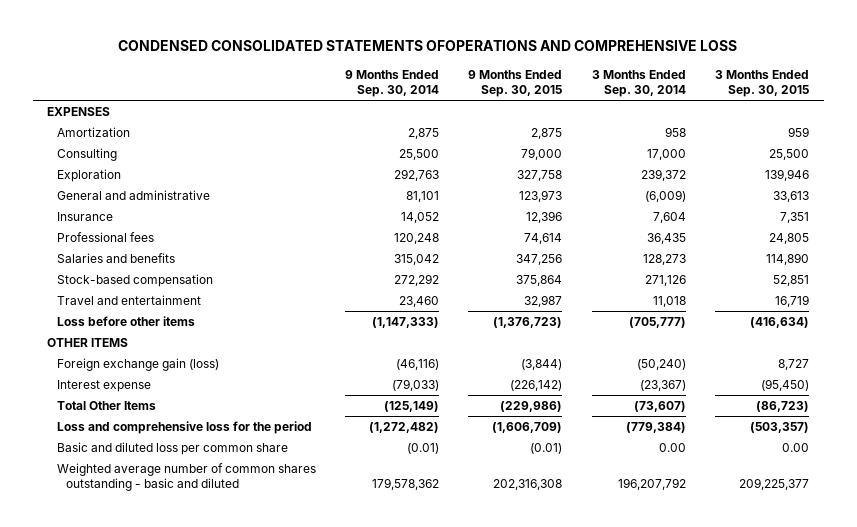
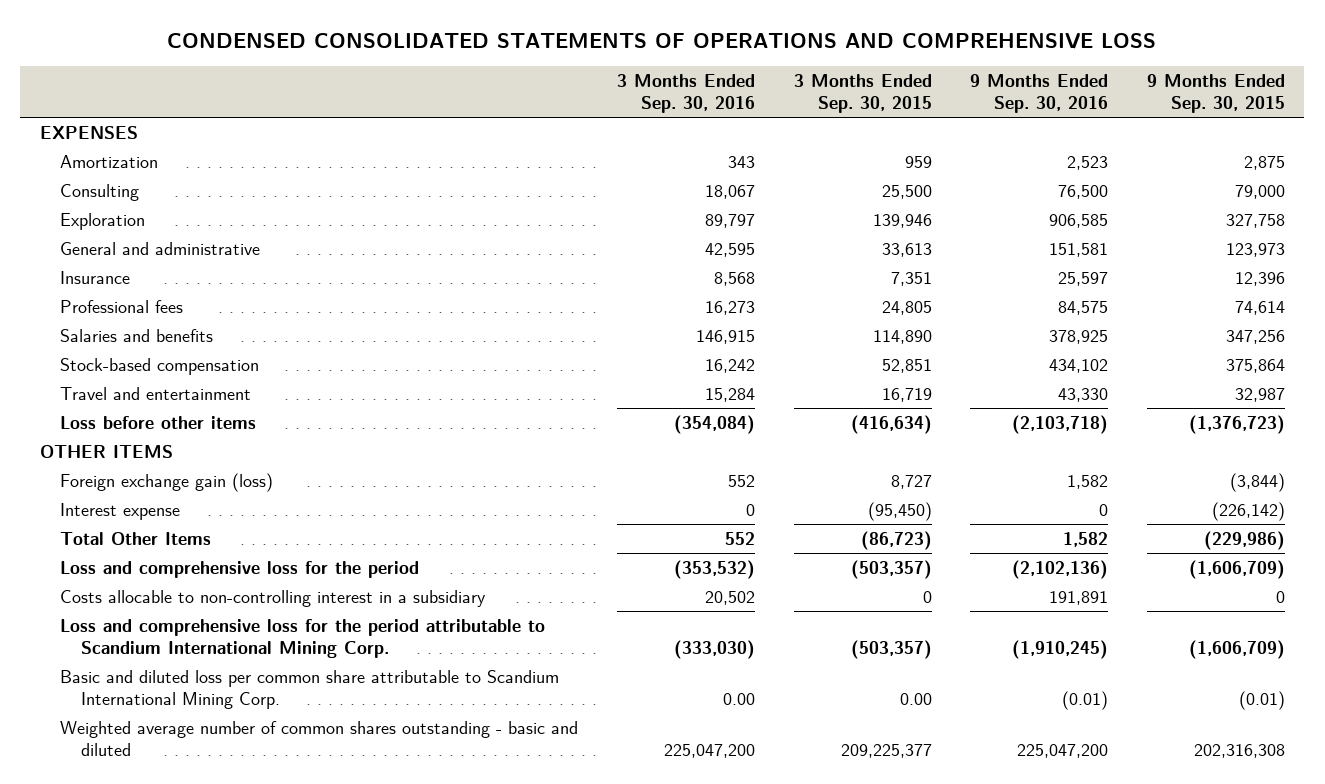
[118,40,738,52] CONDENSED CONSOLIDATED STATEMENTS OFOPERATIONS AND COMPREHENSIVE LOSS -> [167,33,1157,50] CONDENSED CONSOLIDATED STATEMENTS OF OPERATIONS AND COMPREHENSIVE LOSS
[344,69,439,97] 9 Months Ended Sep. 30, 2014 -> none
[591,69,686,97] 3 Months Ended Sep. 30, 2014 -> none
none -> [616,74,755,113] 3 Months Ended Sep. 30, 2016
none -> [970,74,1109,113] 9 Months Ended Sep. 30, 2016
none -> [60,590,487,608] Costs allocable to non-controlling interest in a subsidiary
none -> [60,619,546,658] Loss and comprehensive loss for the period attributable to Scandium International Mining Corp.
[56,442,288,456] Basic and diluted loss per common share -> [60,670,560,709] Basic and diluted loss per common share attributable to Scandium International Mining Corp.

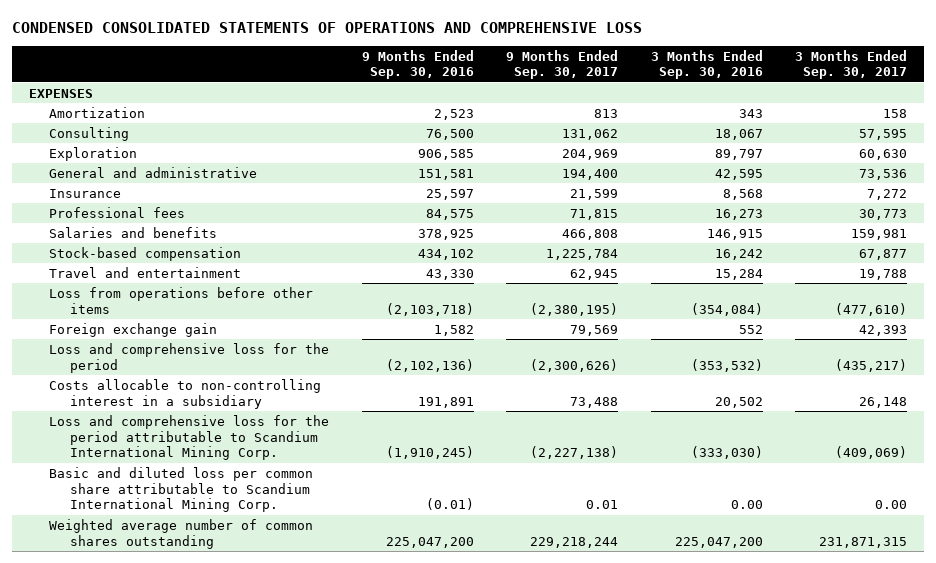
[793,74,932,113] 3 Months Ended Sep. 30, 2015 -> none
[1147,74,1286,113] 9 Months Ended Sep. 30, 2015 -> none
none -> [506,49,619,80] 9 Months Ended Sep. 30, 2017
none -> [795,49,908,80] 3 Months Ended Sep. 30, 2017
[39,445,173,459] OTHER ITEMS -> none
[60,503,181,521] Interest expense -> none
[60,532,212,546] Total Other Items -> none
[60,416,257,430] Loss before other items -> [49,286,314,314] Loss from operations before other items
[60,473,274,493] Foreign exchange gain (loss) -> [49,322,218,337] Foreign exchange gain
[60,721,579,756] Weighted average number of common shares outstanding - basic and diluted -> [49,518,314,549] Weighted average number of common shares outstanding

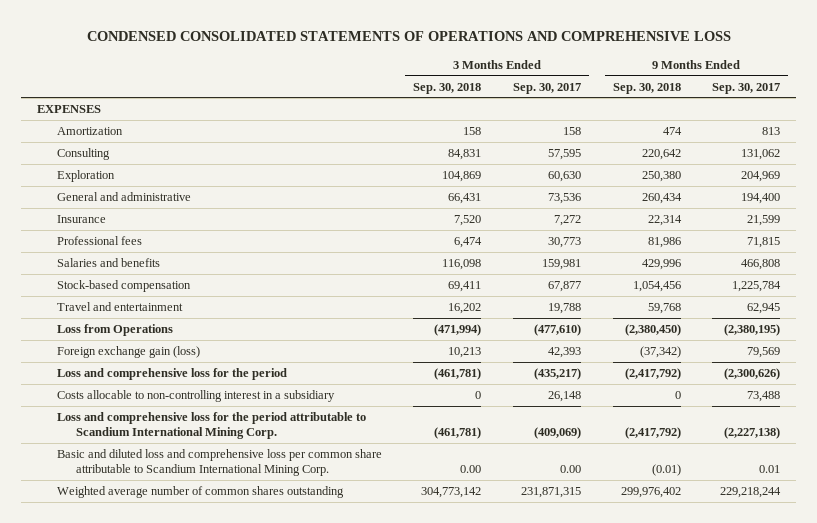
[361,49,474,80] 9 Months Ended Sep. 30, 2016 -> none
[650,49,763,80] 3 Months Ended Sep. 30, 2016 -> none
none -> [413,82,482,94] Sep. 30, 2018
none -> [612,82,681,94] Sep. 30, 2018
[49,286,314,314] Loss from operations before other items -> [56,324,173,337] Loss from Operations
[49,322,218,337] Foreign exchange gain -> [56,346,200,359] Foreign exchange gain (loss)
[49,466,314,513] Basic and diluted loss per common share attributable to Scandium International Mining Corp. -> [56,449,382,477] Basic and diluted loss and comprehensive loss per common share attributable to Scandium International Mining Corp.

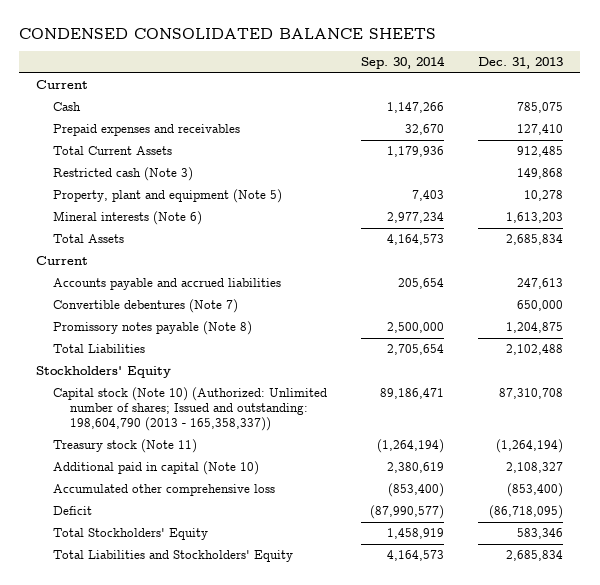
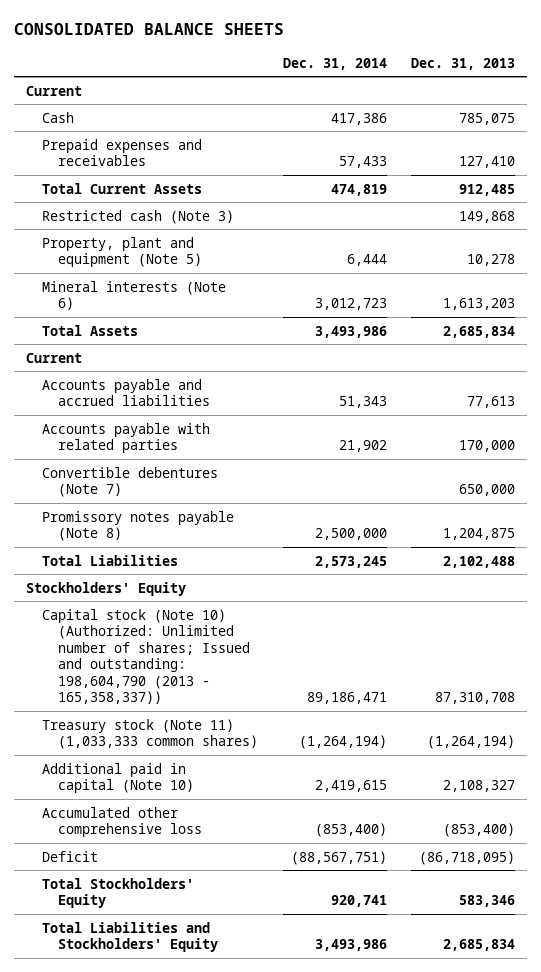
[19,27,437,39] CONDENSED CONSOLIDATED BALANCE SHEETS -> [13,23,284,36] CONSOLIDATED BALANCE SHEETS
[361,56,446,70] Sep. 30, 2014 -> none
none -> [282,57,387,70] Dec. 31, 2014
[517,278,564,290] 247,613 -> [467,396,516,409] 77,613
none -> [42,422,211,454] Accounts payable with related parties
[52,439,197,454] Treasury stock (Note 11) -> [42,718,259,750] Treasury stock (Note 11) (1,033,333 common shares)

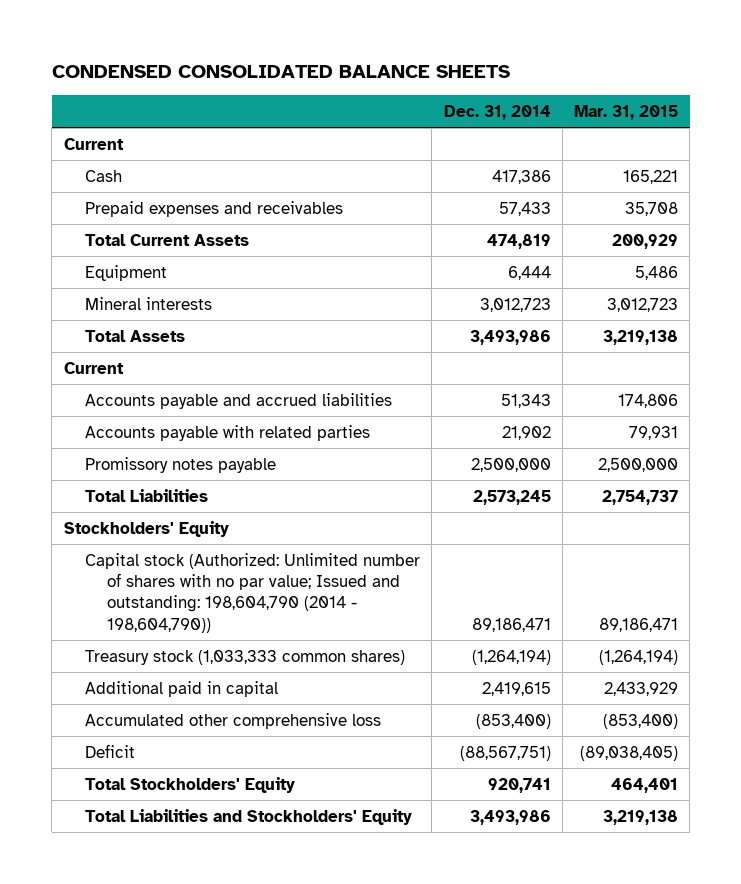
[13,23,284,36] CONSOLIDATED BALANCE SHEETS -> [51,65,510,79] CONDENSED CONSOLIDATED BALANCE SHEETS
[411,57,516,70] Dec. 31, 2013 -> none
none -> [573,104,678,120] Mar. 31, 2015
[42,209,235,224] Restricted cash (Note 3) -> none
[42,236,203,268] Property, plant and equipment (Note 5) -> [85,264,168,281] Equipment
[42,280,227,311] Mineral interests (Note 6) -> [85,296,213,310] Mineral interests
[42,466,219,498] Convertible debentures (Note 7) -> none
[42,510,235,542] Promissory notes payable (Note 8) -> [85,456,277,473] Promissory notes payable
[42,608,251,705] Capital stock (Note 10) (Authorized: Unlimited number of shares; Issued and outstanding: 198,604,790 (2013 - 165,358,337)) -> [85,552,421,633] Capital stock (Authorized: Unlimited number of shares with no par value; Issued and outstanding: 198,604,790 (2014 - 198,604,790))
[42,718,259,750] Treasury stock (Note 11) (1,033,333 common shares) -> [85,649,406,665] Treasury stock (1,033,333 common shares)
[42,762,195,794] Additional paid in capital (Note 10) -> [85,680,279,697] Additional paid in capital

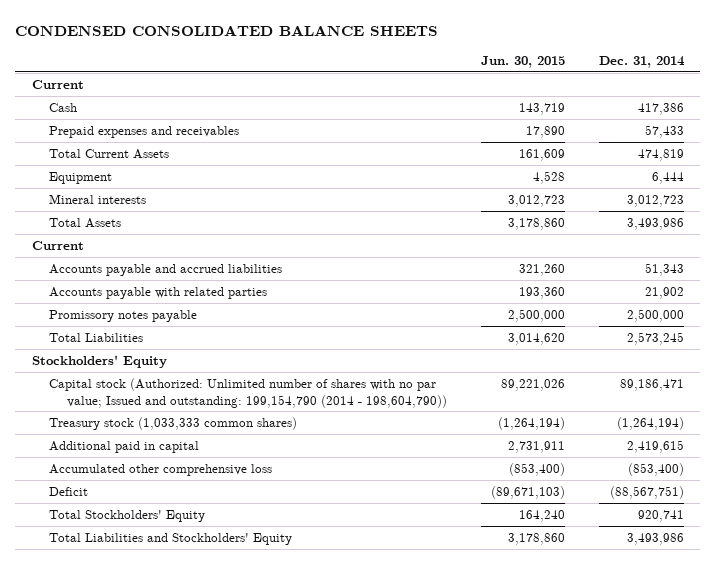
[573,104,678,120] Mar. 31, 2015 -> none
none -> [480,56,565,69] Jun. 30, 2015
[85,552,421,633] Capital stock (Authorized: Unlimited number of shares with no par value; Issued and outstanding: 198,604,790 (2014 - 198,604,790)) -> [49,377,447,408] Capital stock (Authorized: Unlimited number of shares with no par value; Issued and outstanding: 199,154,790 (2014 - 198,604,790))

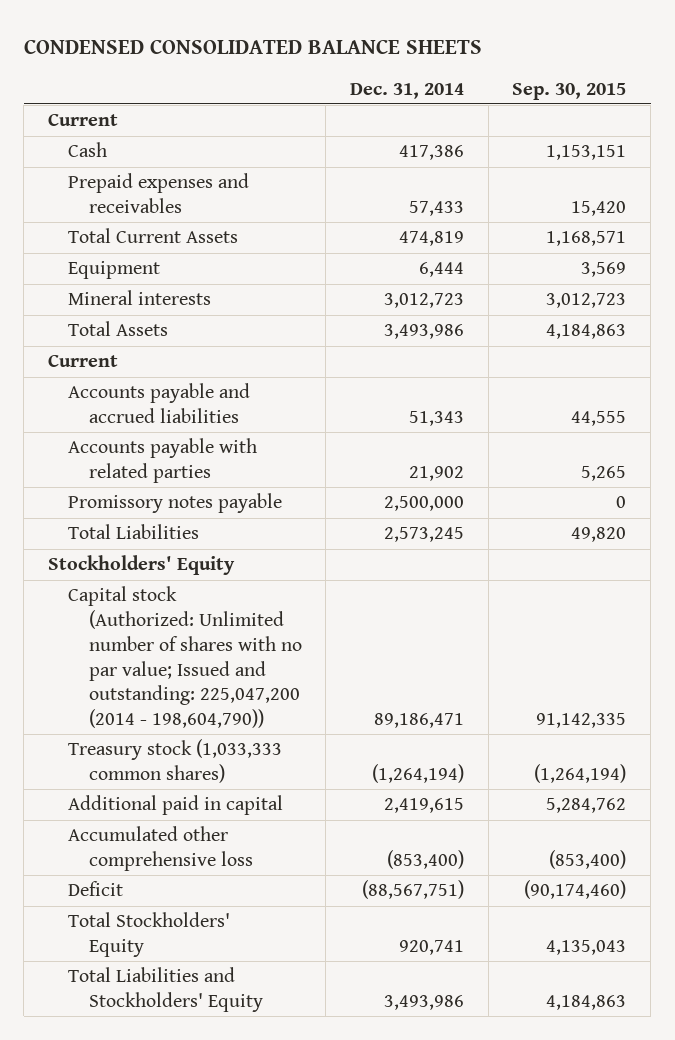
[480,56,565,69] Jun. 30, 2015 -> none
none -> [512,82,627,100] Sep. 30, 2015
[49,377,447,408] Capital stock (Authorized: Unlimited number of shares with no par value; Issued and outstanding: 199,154,790 (2014 - 198,604,790)) -> [68,586,302,728] Capital stock (Authorized: Unlimited number of shares with no par value; Issued and outstanding: 225,047,200 (2014 - 198,604,790))

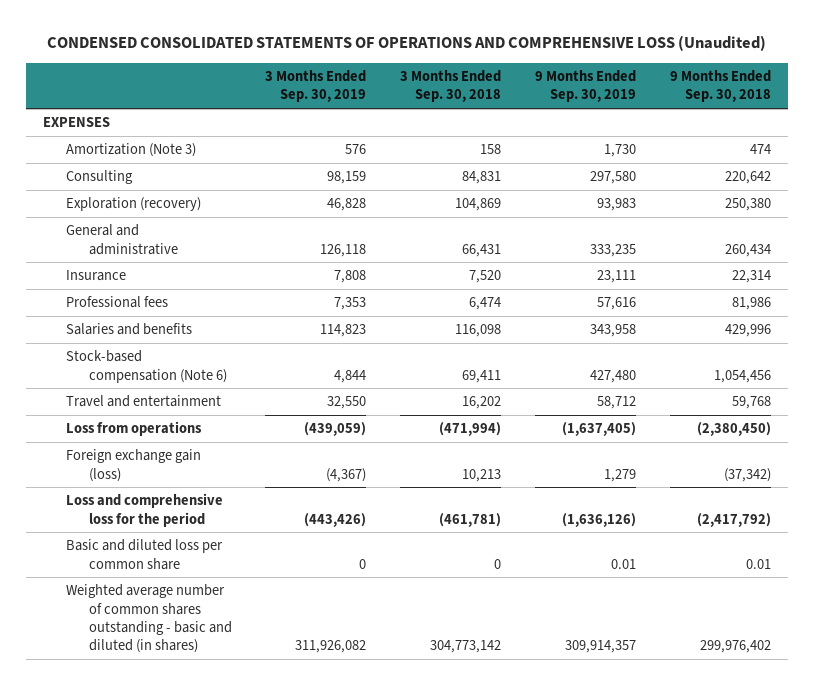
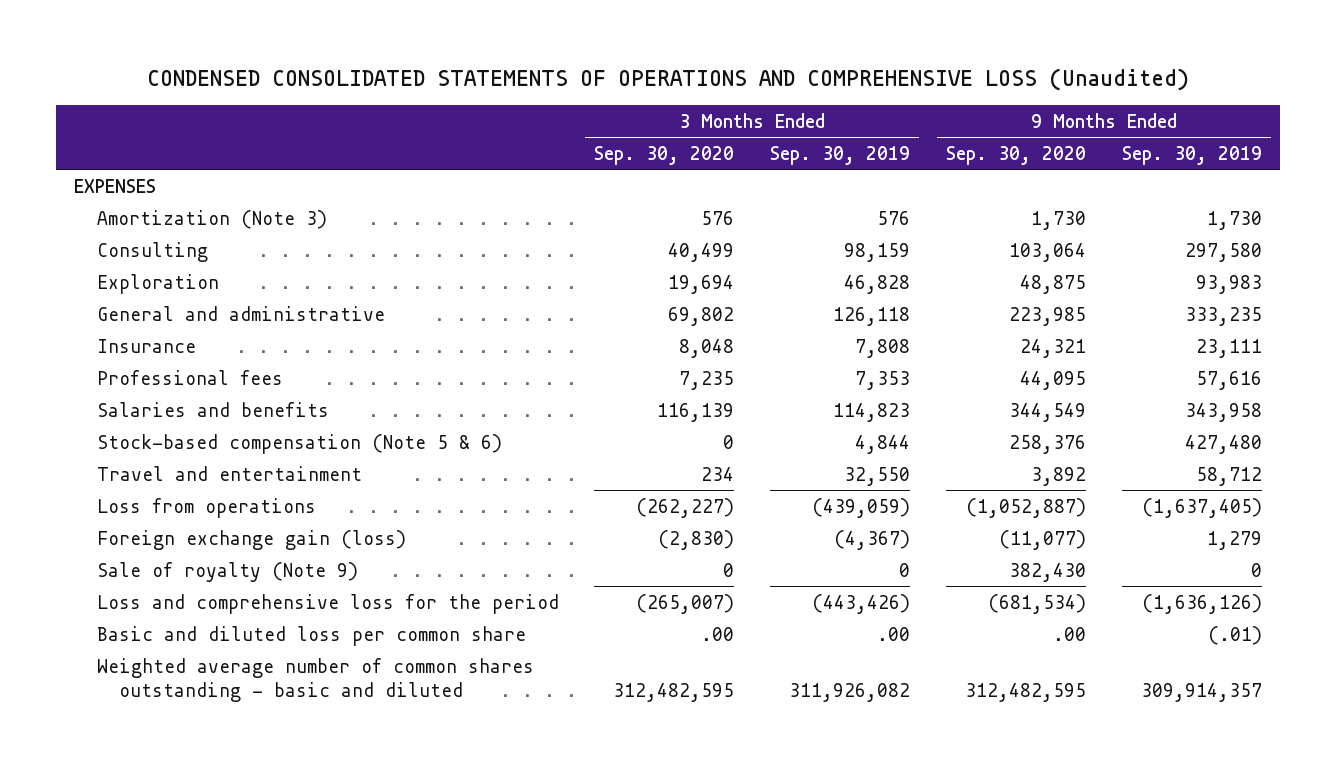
[400,70,502,103] 3 Months Ended Sep. 30, 2018 -> none
[669,70,771,103] 9 Months Ended Sep. 30, 2018 -> none
none -> [594,145,735,165] Sep. 30, 2020
none -> [946,145,1087,165] Sep. 30, 2020
[65,197,201,212] Exploration (recovery) -> [96,273,219,294] Exploration
[65,350,227,383] Stock-based compensation (Note 6) -> [96,433,502,454] Stock-based compensation (Note 5 & 6)
none -> [96,561,358,582] Sale of royalty (Note 9)
[359,558,367,569] 0 -> [877,626,911,641] .00
[611,558,637,569] 0.01 -> [1207,625,1262,645] (.01)
[65,584,232,654] Weighted average number of common shares outstanding - basic and diluted (in shares) -> [96,657,534,702] Weighted average number of common shares outstanding - basic and diluted

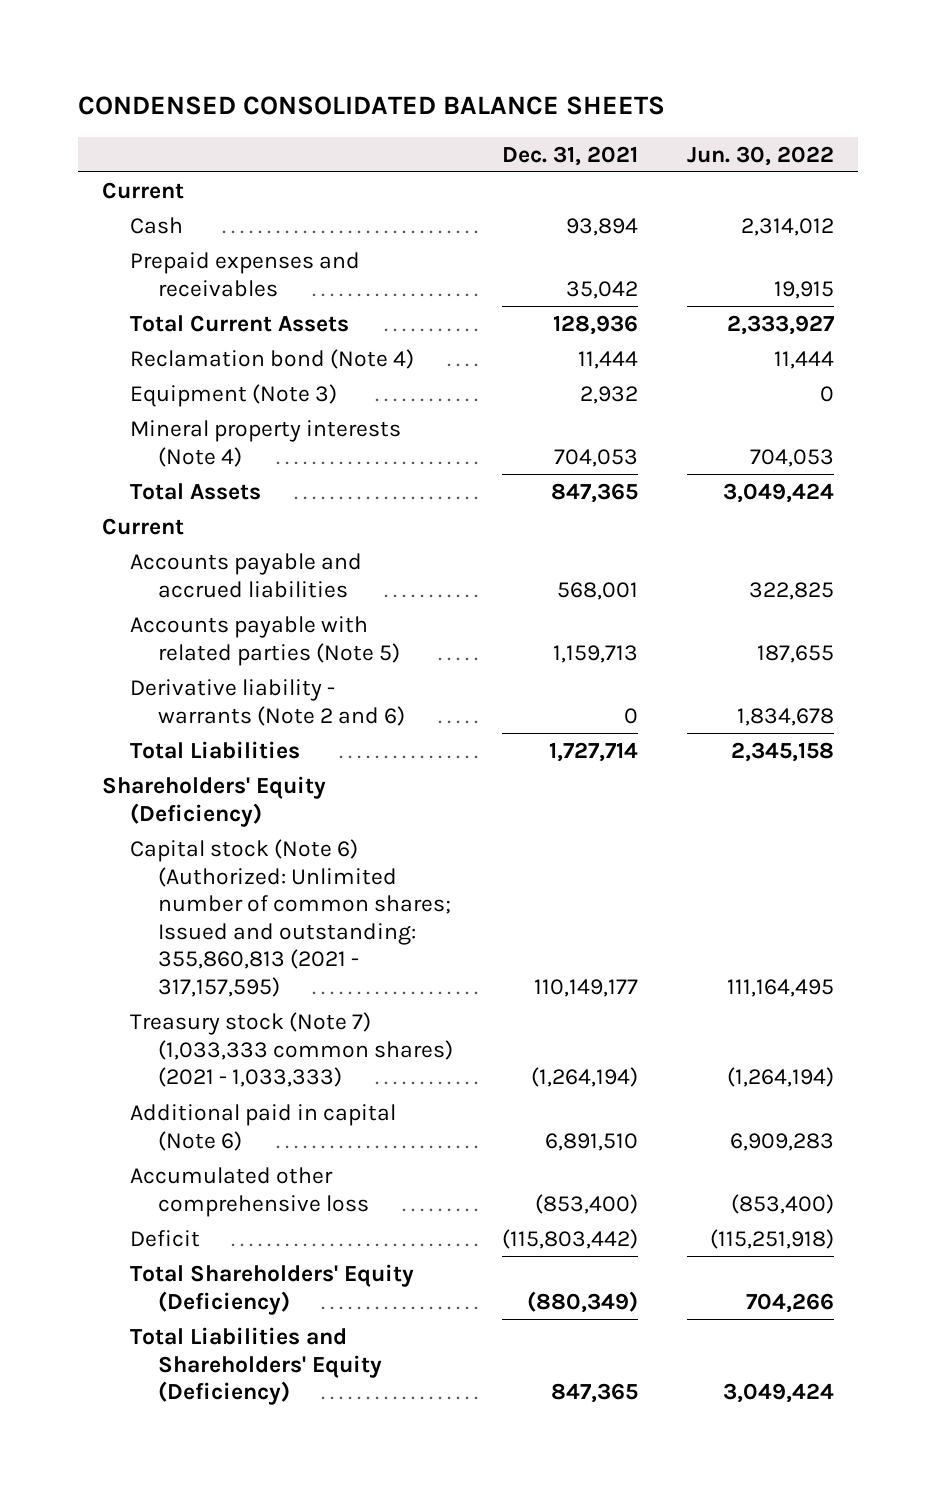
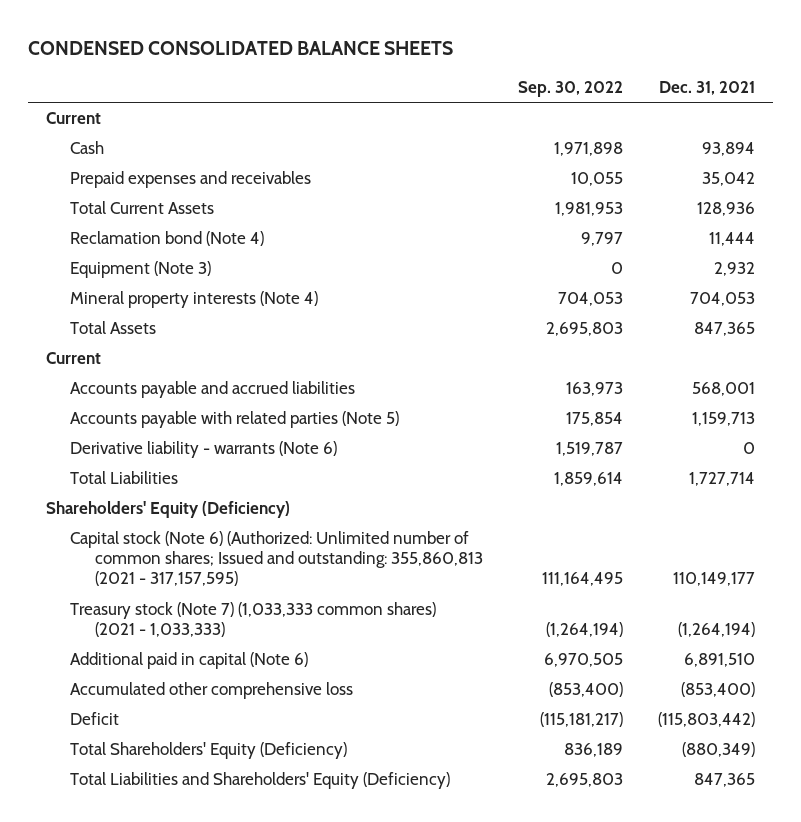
[686,145,834,166] Jun. 30, 2022 -> none
none -> [518,81,624,98] Sep. 30, 2022
[130,678,406,726] Derivative liability - warrants (Note 2 and 6) -> [70,441,338,459] Derivative liability - warrants (Note 6)

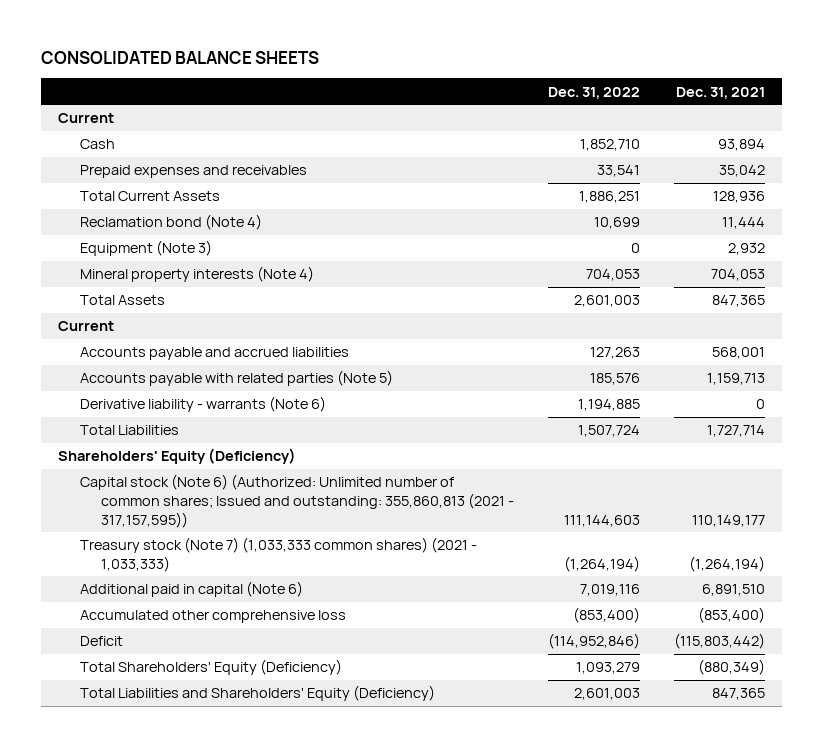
[28,40,454,55] CONDENSED CONSOLIDATED BALANCE SHEETS -> [41,50,320,64] CONSOLIDATED BALANCE SHEETS
[518,81,624,98] Sep. 30, 2022 -> none
none -> [547,86,640,99] Dec. 31, 2022
[70,531,484,587] Capital stock (Note 6) (Authorized: Unlimited number of common shares; Issued and outstanding: 355,860,813 (2021 - 317,157,595) -> [79,474,514,528] Capital stock (Note 6) (Authorized: Unlimited number of common shares; Issued and outstanding: 355,860,813 (2021 - 317,157,595))

